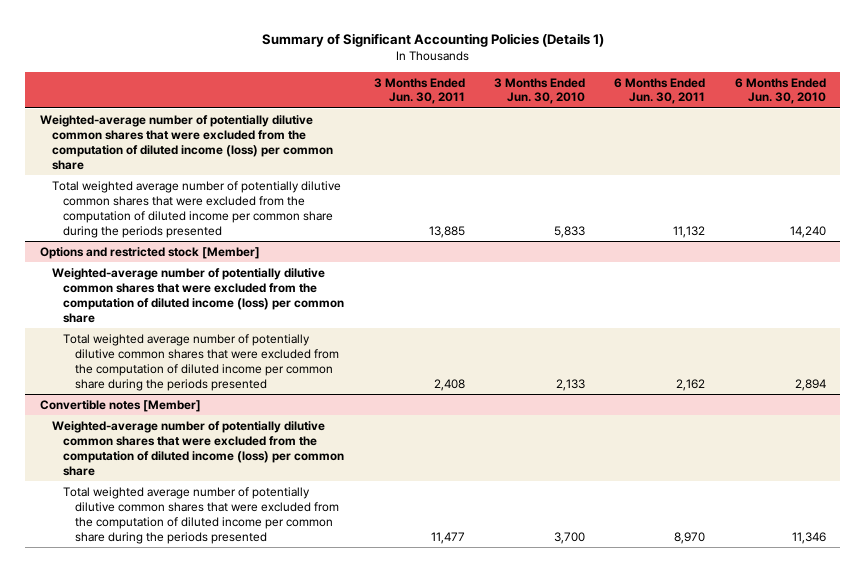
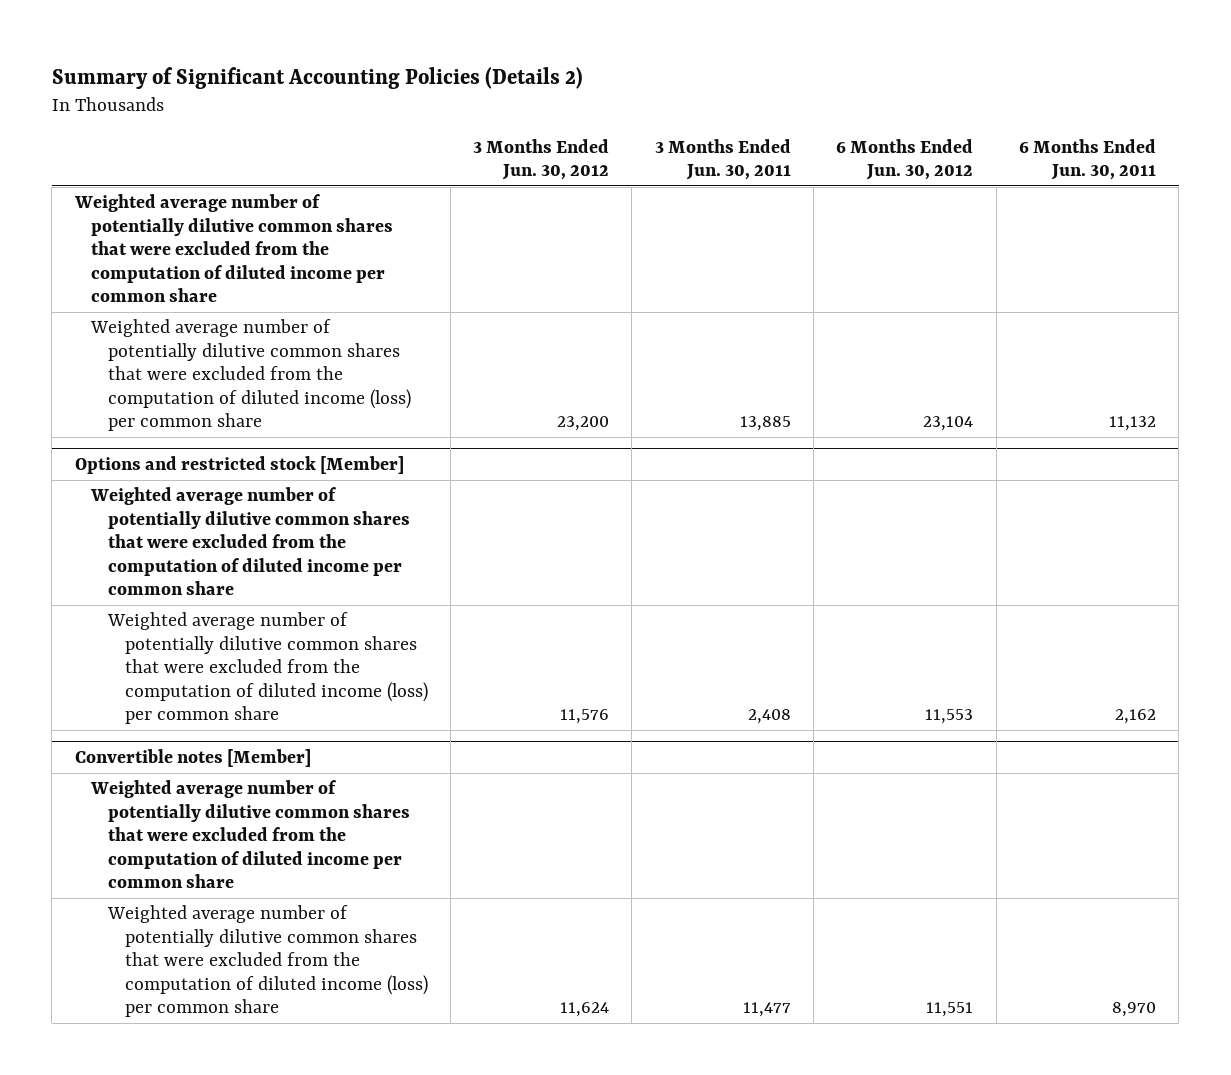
[261,32,604,47] Summary of Significant Accounting Policies (Details 1) -> [51,66,583,89] Summary of Significant Accounting Policies (Details 2)
[494,77,586,105] 3 Months Ended Jun. 30, 2010 -> none
[734,77,826,105] 6 Months Ended Jun. 30, 2010 -> none
none -> [473,138,610,181] 3 Months Ended Jun. 30, 2012
none -> [836,138,974,181] 6 Months Ended Jun. 30, 2012
[39,114,333,170] Weighted-average number of potentially dilutive common shares that were excluded from the computation of diluted income (loss) per common share -> [73,194,394,302] Weighted average number of potentially dilutive common shares that were excluded from the computation of diluted income per common share
[51,180,341,238] Total weighted average number of potentially dilutive common shares that were excluded from the computation of diluted income per common share during the periods presented -> [90,319,411,431] Weighted average number of potentially dilutive common shares that were excluded from the computation of diluted income (loss) per common share
[51,267,345,323] Weighted-average number of potentially dilutive common shares that were excluded from the computation of diluted income (loss) per common share -> [90,487,410,595] Weighted average number of potentially dilutive common shares that were excluded from the computation of diluted income per common share
[63,333,340,391] Total weighted average number of potentially dilutive common shares that were excluded from the computation of diluted income per common share during the periods presented -> [106,612,428,724] Weighted average number of potentially dilutive common shares that were excluded from the computation of diluted income (loss) per common share
[51,420,345,476] Weighted-average number of potentially dilutive common shares that were excluded from the computation of diluted income (loss) per common share -> [90,780,410,888] Weighted average number of potentially dilutive common shares that were excluded from the computation of diluted income per common share
[63,486,340,544] Total weighted average number of potentially dilutive common shares that were excluded from the computation of diluted income per common share during the periods presented -> [106,905,428,1017] Weighted average number of potentially dilutive common shares that were excluded from the computation of diluted income (loss) per common share

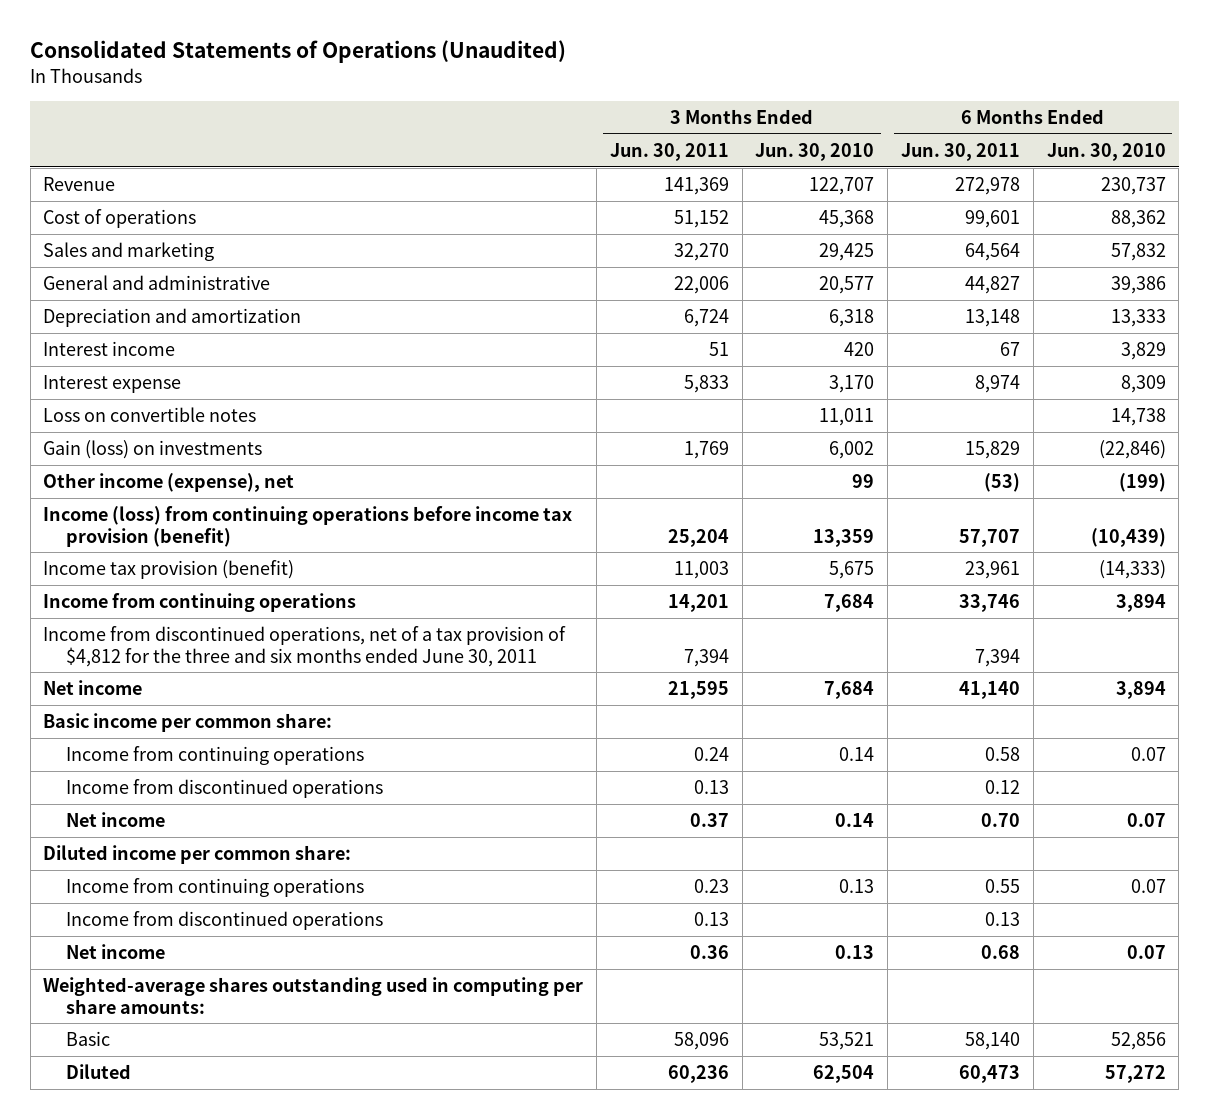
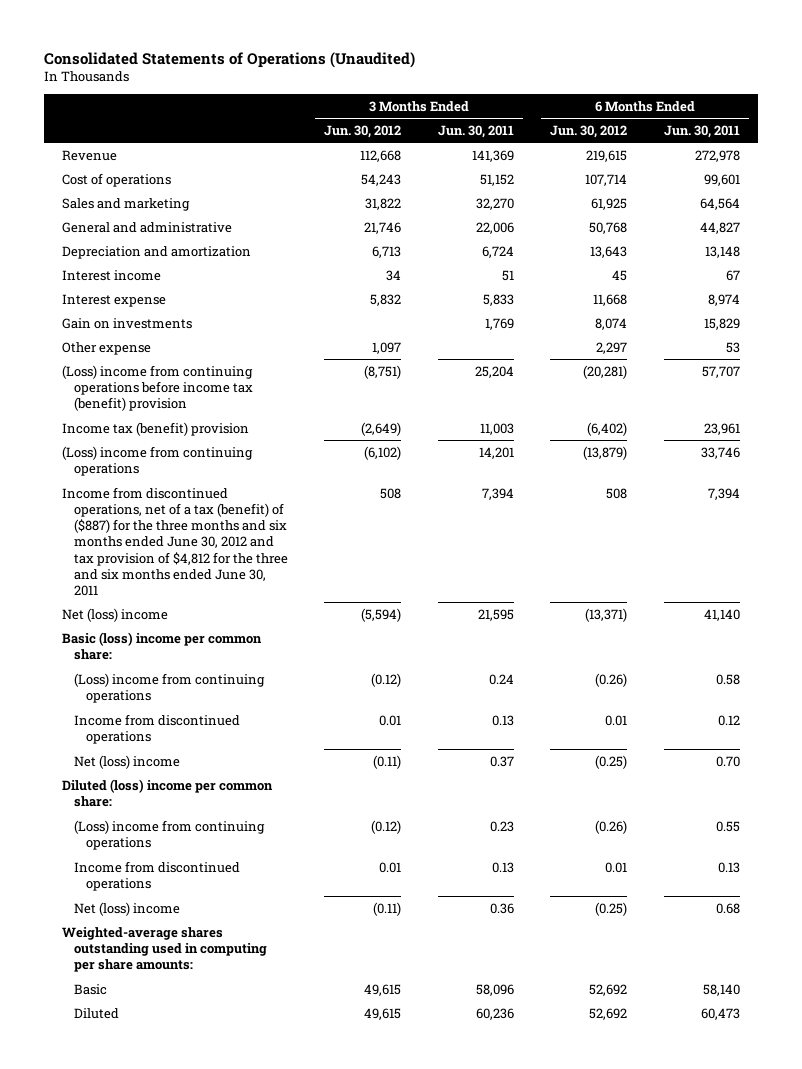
[755,143,875,162] Jun. 30, 2010 -> none
[1046,143,1166,162] Jun. 30, 2010 -> none
none -> [324,124,402,138] Jun. 30, 2012
none -> [550,124,628,138] Jun. 30, 2012
[43,407,257,423] Loss on convertible notes -> none
[43,440,263,460] Gain (loss) on investments -> [61,317,192,329] Gain on investments
[43,473,295,493] Other income (expense), net -> [61,341,151,355] Other expense
[983,473,1020,493] (53) -> [725,341,740,353] 53
[43,506,573,547] Income (loss) from continuing operations before income tax provision (benefit) -> [61,364,253,412] (Loss) income from continuing operations before income tax (benefit) provision
[43,560,295,580] Income tax provision (benefit) -> [61,421,249,436] Income tax (benefit) provision
[43,593,357,613] Income from continuing operations -> [61,445,253,476] (Loss) income from continuing operations
[43,626,567,667] Income from discontinued operations, net of a tax provision of $4,812 for the three and six months ended June 30, 2011 -> [61,486,288,596] Income from discontinued operations, net of a tax (benefit) of ($887) for the three months and six months ended June 30, 2012 and tax provision of $4,812 for the three and six months ended June 30, 2011
[43,680,143,696] Net income -> [61,607,168,622] Net (loss) income
[43,713,333,733] Basic income per common share: -> [61,631,262,660] Basic (loss) income per common share:
[65,746,364,766] Income from continuing operations -> [73,672,265,703] (Loss) income from continuing operations
[65,812,165,828] Net income -> [73,754,180,769] Net (loss) income
[43,845,352,865] Diluted income per common share: -> [61,778,273,807] Diluted (loss) income per common share:
[65,878,364,898] Income from continuing operations -> [73,819,265,850] (Loss) income from continuing operations
[65,944,165,960] Net income -> [73,901,180,916] Net (loss) income

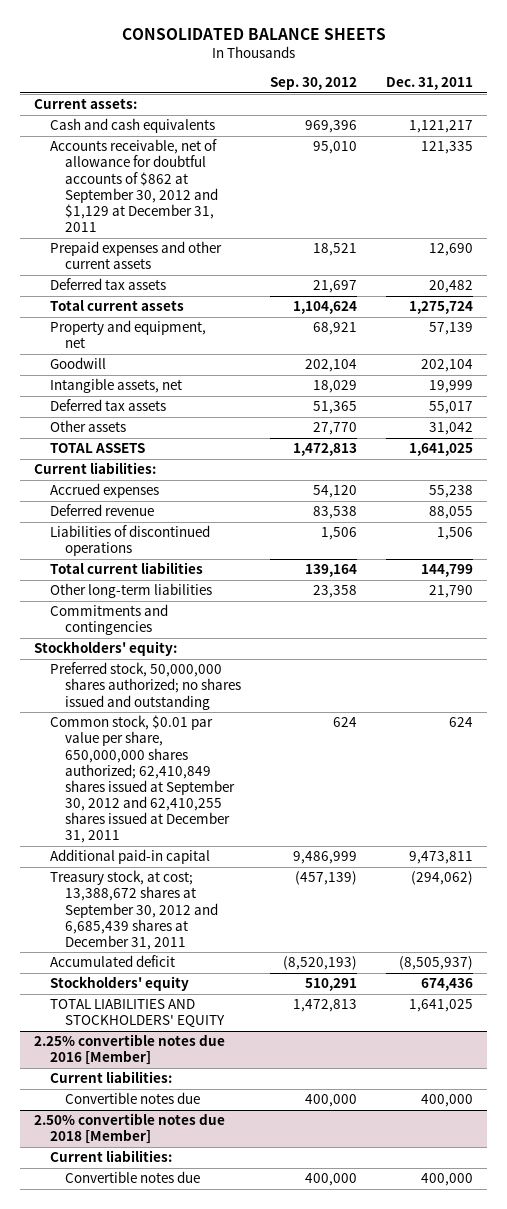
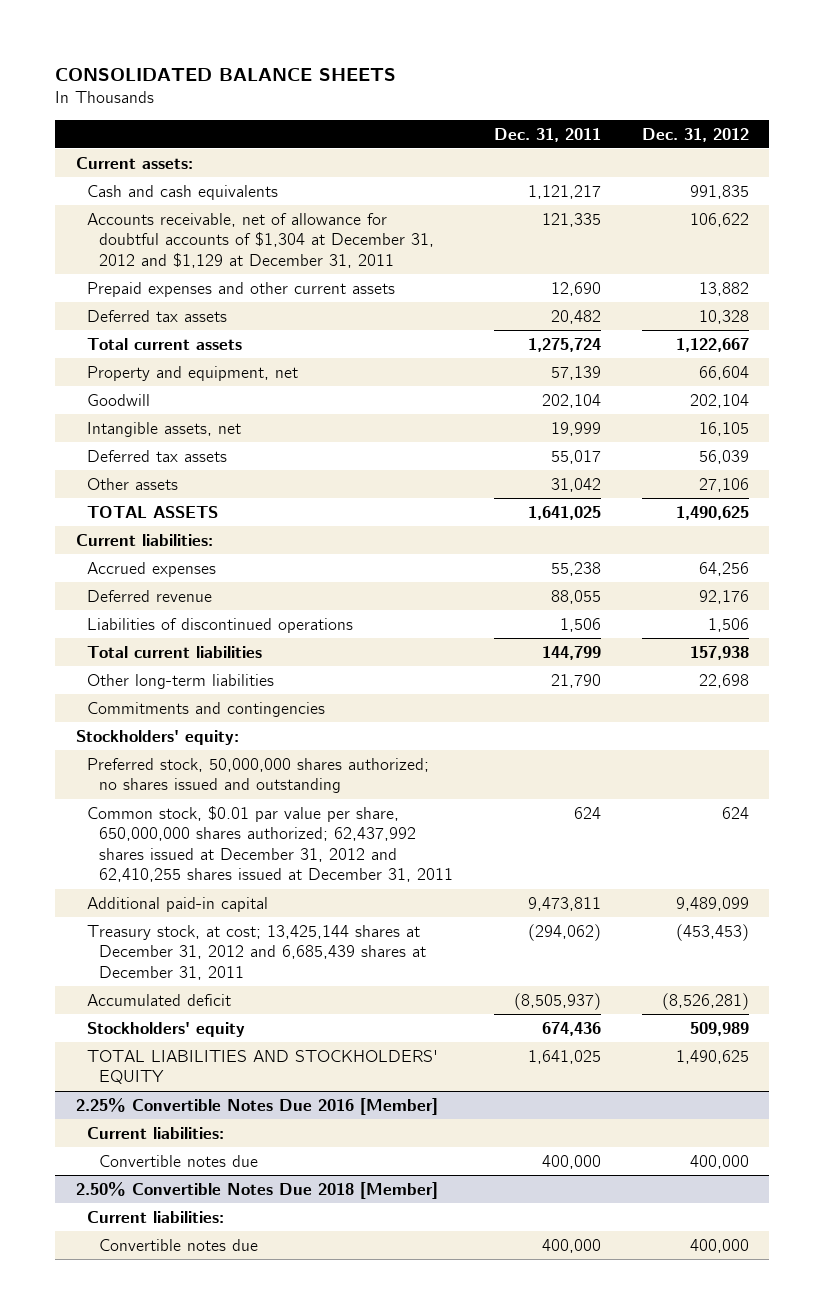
[270,76,358,90] Sep. 30, 2012 -> none
none -> [641,127,749,142] Dec. 31, 2012
[49,139,219,233] Accounts receivable, net of allowance for doubtful accounts of $862 at September 30, 2012 and $1,129 at December 31, 2011 -> [87,212,435,268] Accounts receivable, net of allowance for doubtful accounts of $1,304 at December 31, 2012 and $1,129 at December 31, 2011
[49,715,236,844] Common stock, $0.01 par value per share, 650,000,000 shares authorized; 62,410,849 shares issued at September 30, 2012 and 62,410,255 shares issued at December 31, 2011 -> [87,805,454,883] Common stock, $0.01 par value per share, 650,000,000 shares authorized; 62,437,992 shares issued at December 31, 2012 and 62,410,255 shares issued at December 31, 2011
[49,870,219,950] Treasury stock, at cost; 13,388,672 shares at September 30, 2012 and 6,685,439 shares at December 31, 2011 -> [87,924,427,980] Treasury stock, at cost; 13,425,144 shares at December 31, 2012 and 6,685,439 shares at December 31, 2011
[34,1034,226,1066] 2.25% convertible notes due 2016 [Member] -> [75,1097,438,1115] 2.25% Convertible Notes Due 2016 [Member]
[34,1113,226,1145] 2.50% convertible notes due 2018 [Member] -> [75,1181,438,1199] 2.50% Convertible Notes Due 2018 [Member]

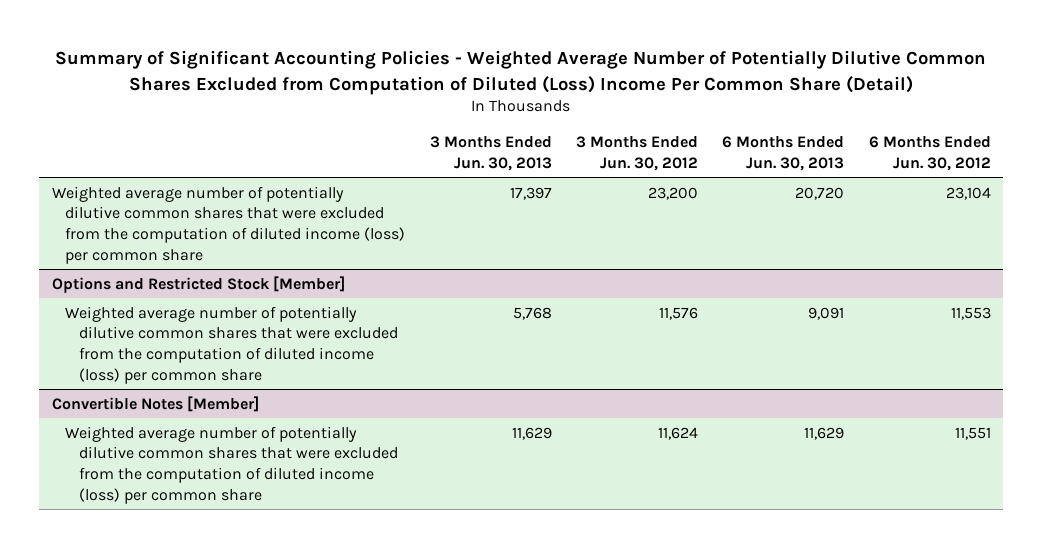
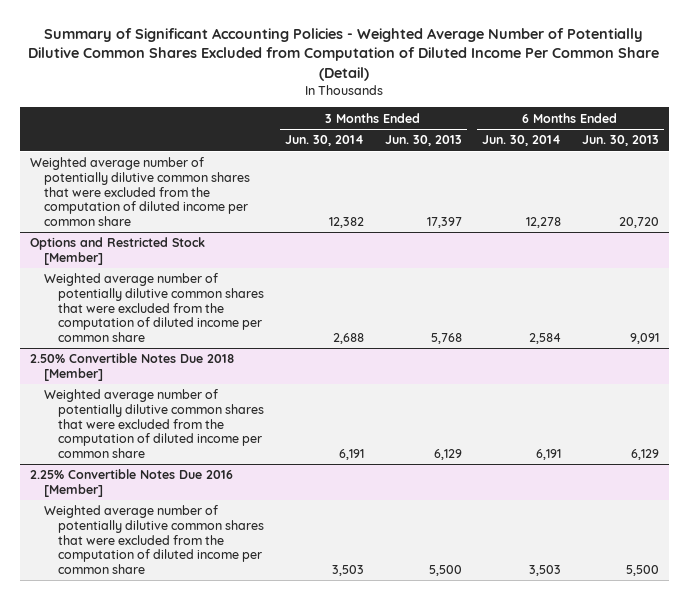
[55,50,987,95] Summary of Significant Accounting Policies - Weighted Average Number of Potentially Dilutive Common Shares Excluded from Computation of Diluted (Loss) Income Per Common Share (Detail) -> [28,27,660,81] Summary of Significant Accounting Policies - Weighted Average Number of Potentially Dilutive Common Shares Excluded from Computation of Diluted Income Per Common Share (Detail)
[576,136,699,171] 3 Months Ended Jun. 30, 2012 -> none
[868,136,991,171] 6 Months Ended Jun. 30, 2012 -> none
none -> [284,135,364,147] Jun. 30, 2014
none -> [482,135,562,147] Jun. 30, 2014
[51,185,406,264] Weighted average number of potentially dilutive common shares that were excluded from the computation of diluted income (loss) per common share -> [29,157,251,226] Weighted average number of potentially dilutive common shares that were excluded from the computation of diluted income per common share
[51,395,259,412] Convertible Notes [Member] -> none
[65,305,398,384] Weighted average number of potentially dilutive common shares that were excluded from the computation of diluted income (loss) per common share -> [44,273,265,342] Weighted average number of potentially dilutive common shares that were excluded from the computation of diluted income per common share
none -> [29,353,234,381] 2.50% Convertible Notes Due 2018 [Member]
[65,425,398,504] Weighted average number of potentially dilutive common shares that were excluded from the computation of diluted income (loss) per common share -> [44,389,265,458] Weighted average number of potentially dilutive common shares that were excluded from the computation of diluted income per common share
[511,426,552,440] 11,629 -> [433,448,462,460] 6,129
[804,426,845,440] 11,629 -> [630,448,659,460] 6,129
none -> [29,469,233,497] 2.25% Convertible Notes Due 2016 [Member]
none -> [44,505,265,574] Weighted average number of potentially dilutive common shares that were excluded from the computation of diluted income per common share

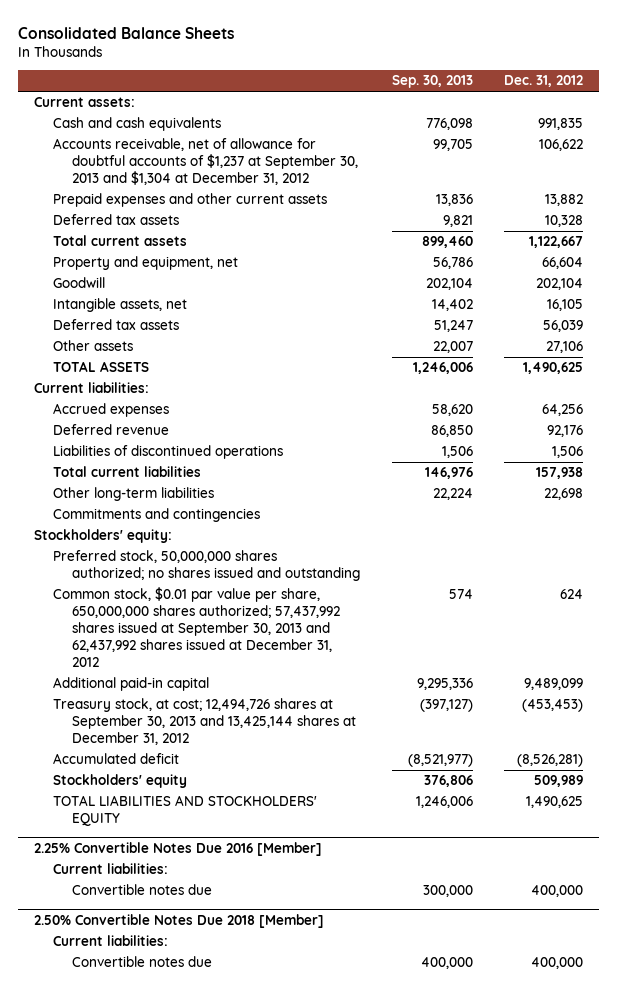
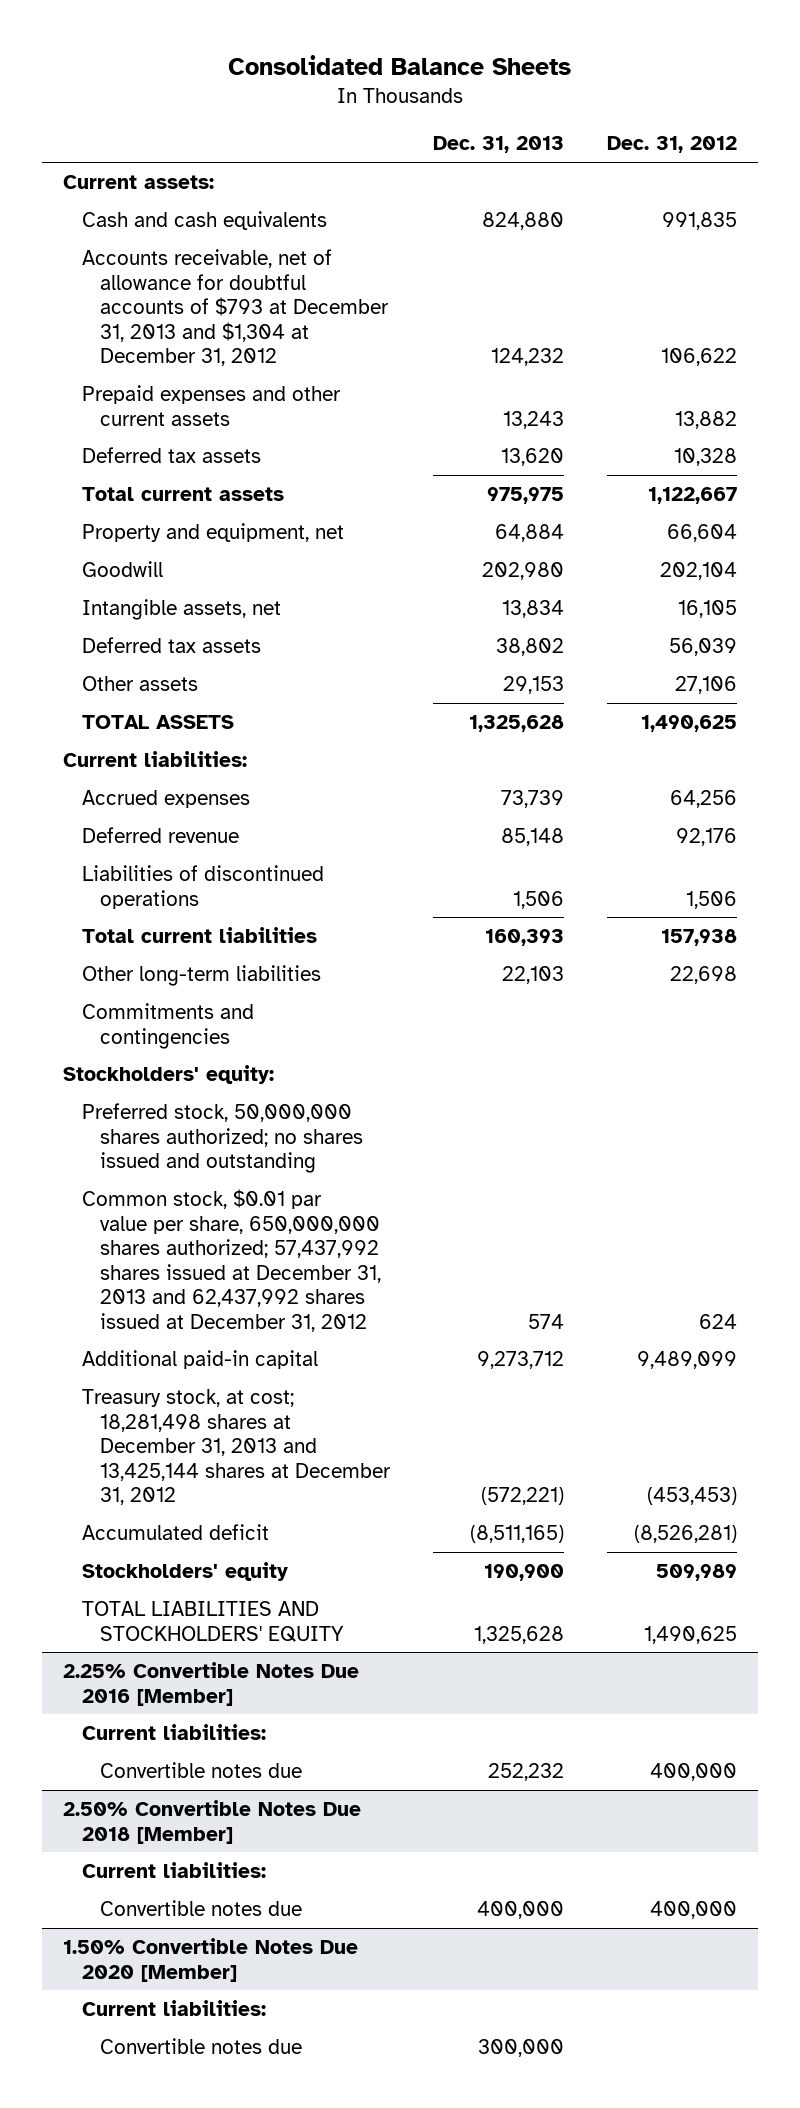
[391,75,473,89] Sep. 30, 2013 -> none
none -> [433,136,565,154] Dec. 31, 2013
[52,138,359,186] Accounts receivable, net of allowance for doubtful accounts of $1,237 at September 30, 2013 and $1,304 at December 31, 2012 -> [81,249,390,367] Accounts receivable, net of allowance for doubtful accounts of $793 at December 31, 2013 and $1,304 at December 31, 2012
[52,587,341,668] Common stock, $0.01 par value per share, 650,000,000 shares authorized; 57,437,992 shares issued at September 30, 2013 and 62,437,992 shares issued at December 31, 2012 -> [81,1189,382,1332] Common stock, $0.01 par value per share, 650,000,000 shares authorized; 57,437,992 shares issued at December 31, 2013 and 62,437,992 shares issued at December 31, 2012
[52,698,357,746] Treasury stock, at cost; 12,494,726 shares at September 30, 2013 and 13,425,144 shares at December 31, 2012 -> [81,1389,392,1506] Treasury stock, at cost; 18,281,498 shares at December 31, 2013 and 13,425,144 shares at December 31, 2012
none -> [63,1938,359,1982] 1.50% Convertible Notes Due 2020 [Member]
none -> [81,2000,266,2017] Current liabilities:
none -> [100,2038,303,2055] Convertible notes due

